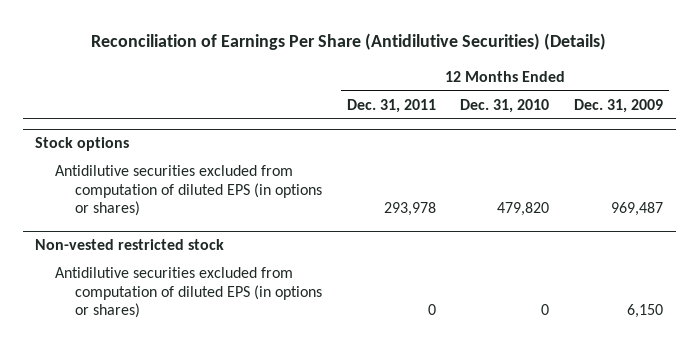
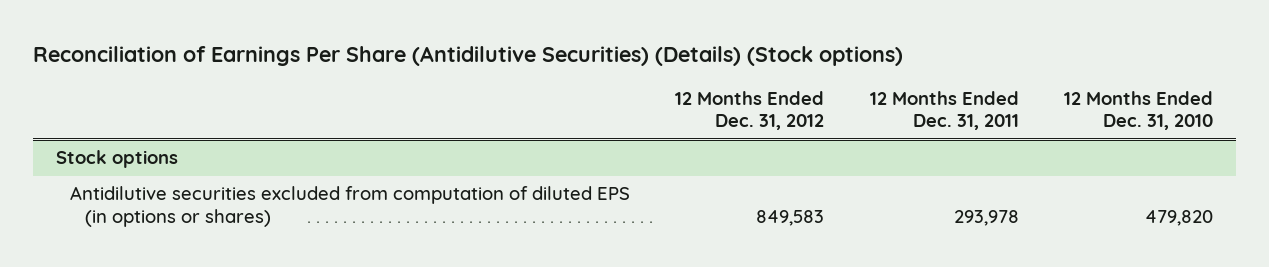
[91,33,607,51] Reconciliation of Earnings Per Share (Antidilutive Securities) (Details) -> [32,45,903,66] Reconciliation of Earnings Per Share (Antidilutive Securities) (Details) (Stock options)
[574,98,664,113] Dec. 31, 2009 -> none
none -> [675,90,825,131] 12 Months Ended Dec. 31, 2012
[35,239,225,251] Non-vested restricted stock -> none
[55,266,322,319] Antidilutive securities excluded from computation of diluted EPS (in options or shares) -> none

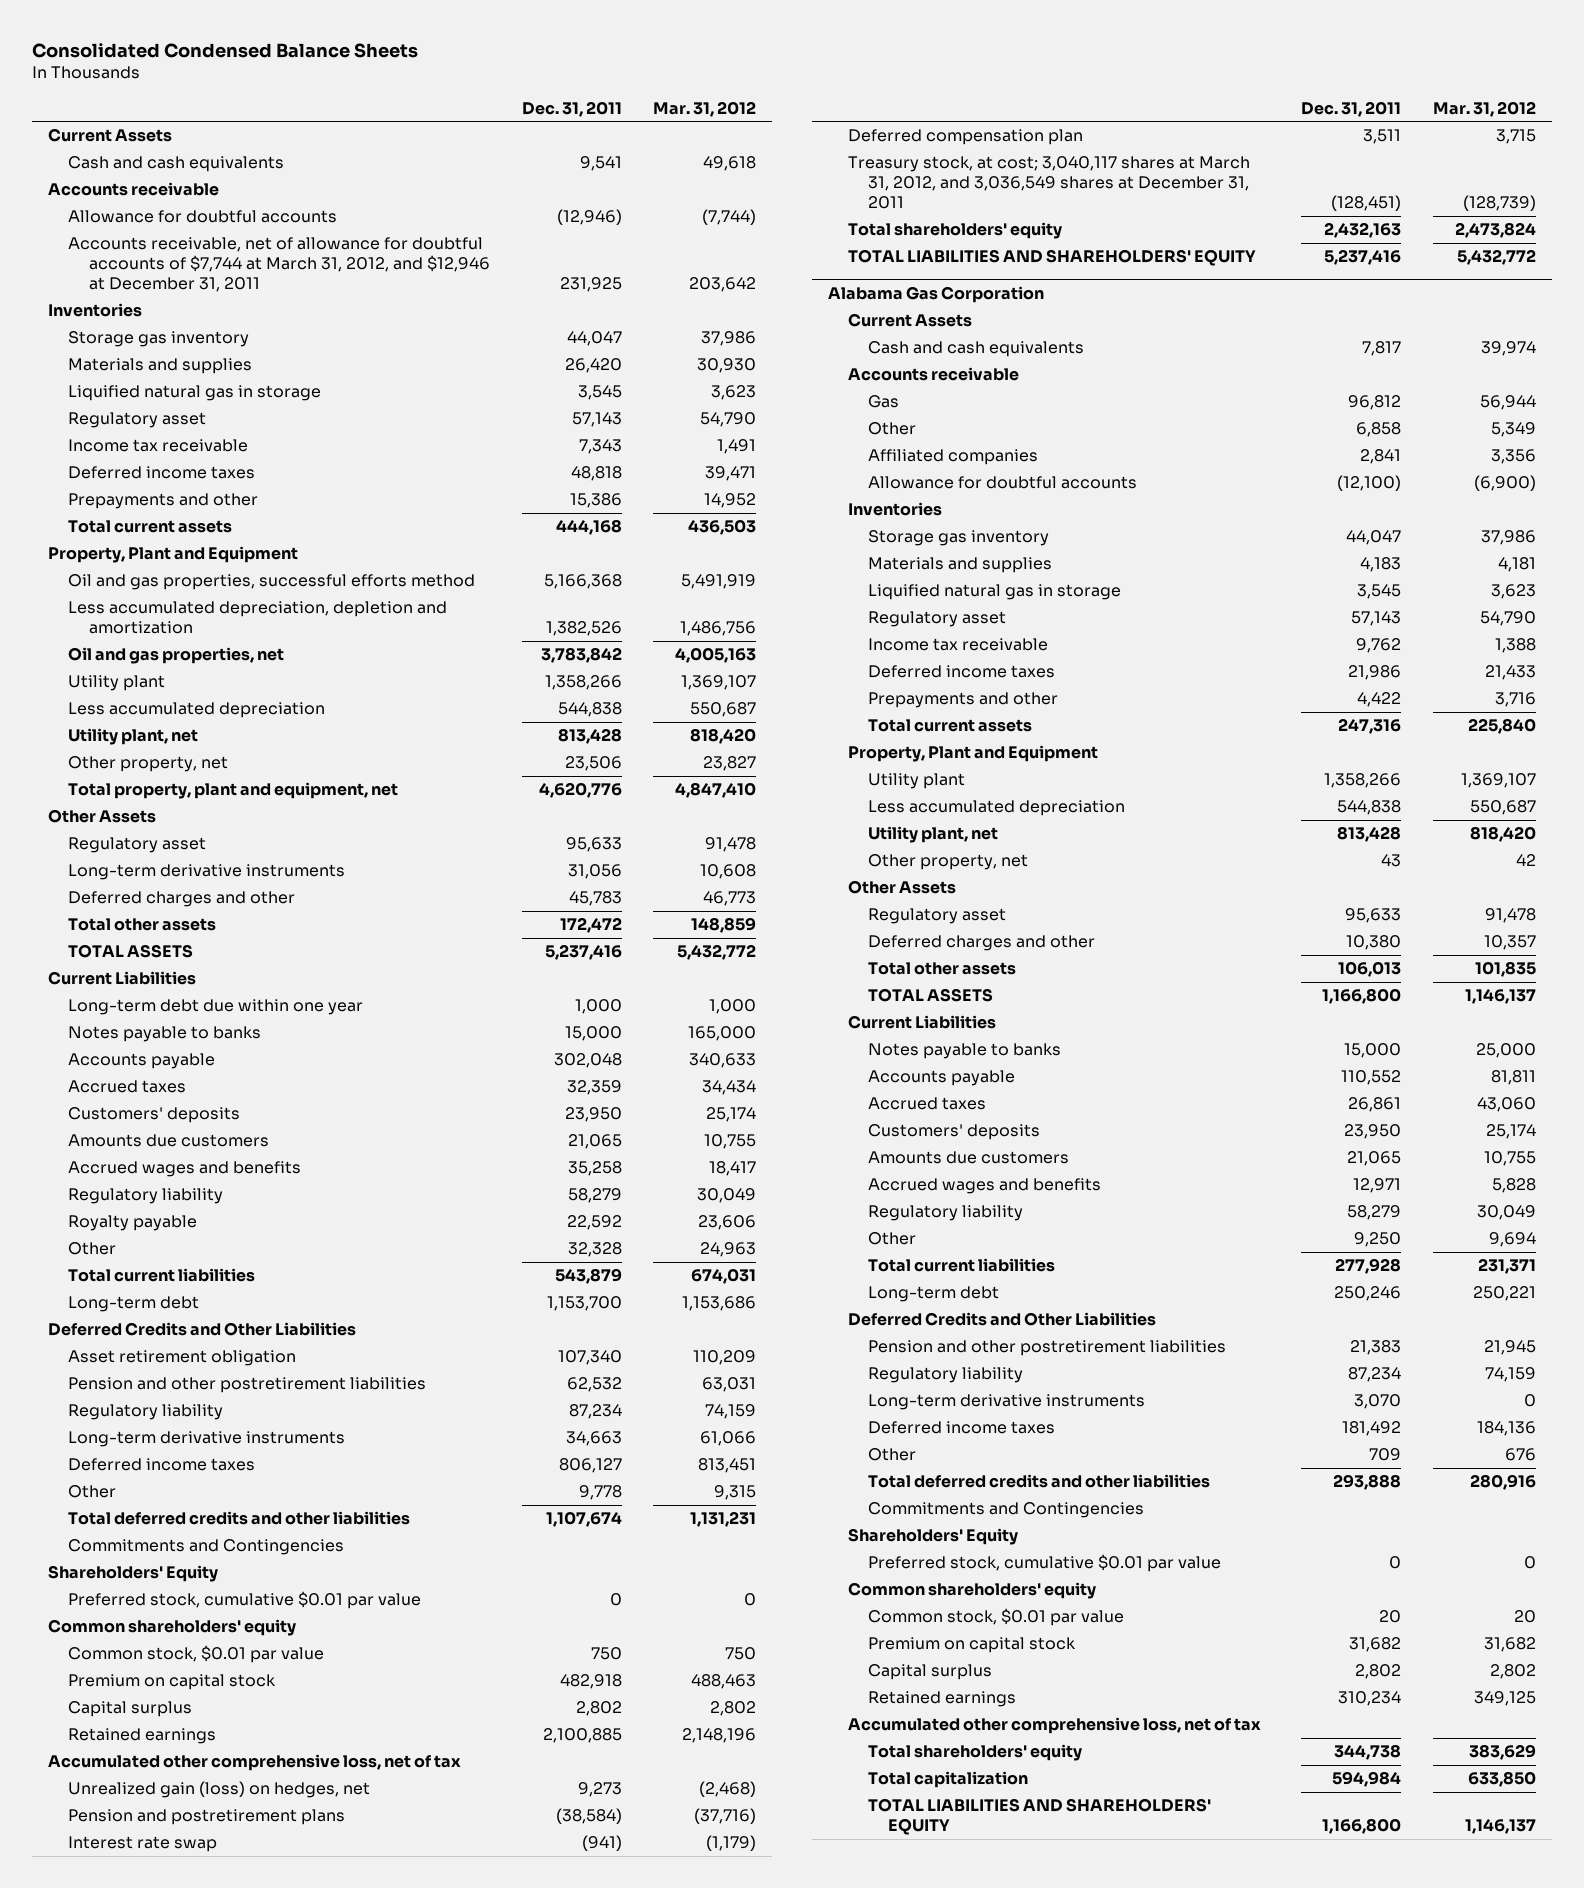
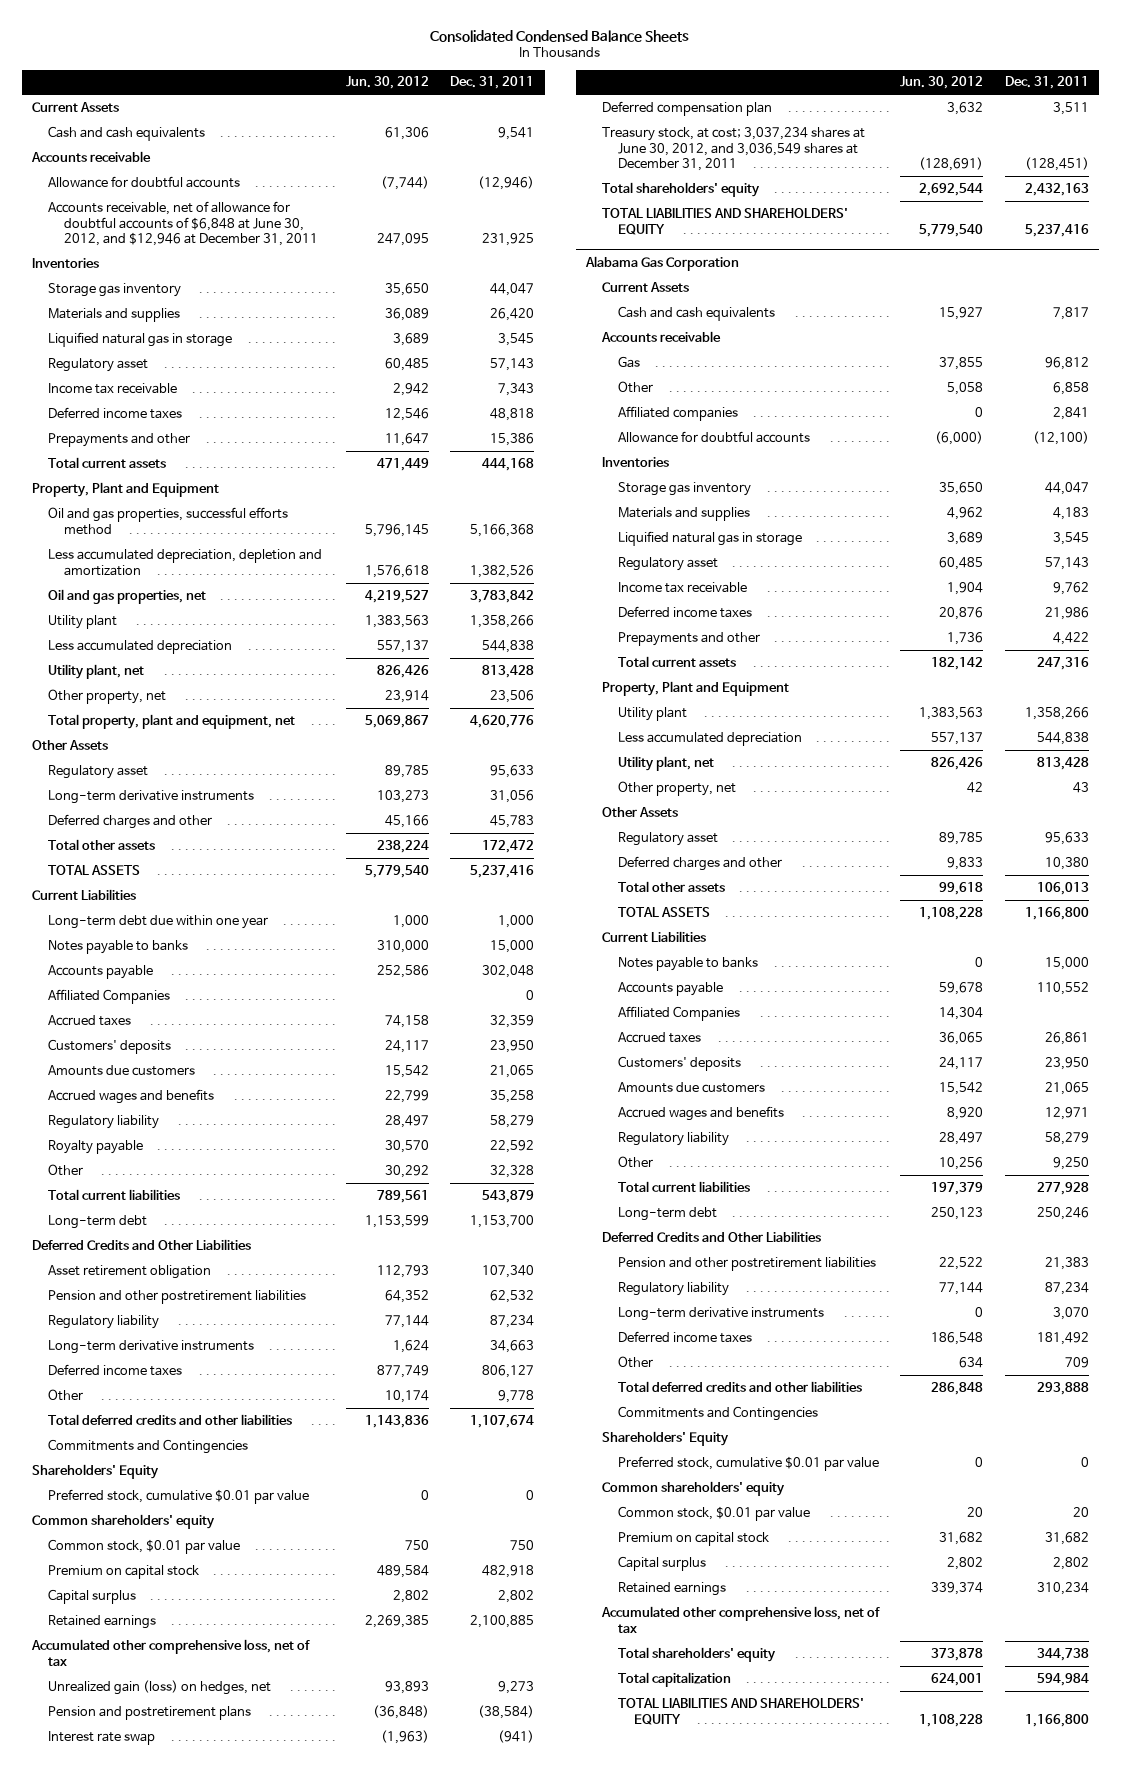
[653,100,757,117] Mar. 31, 2012 -> none
none -> [346,76,430,90] Jun. 30, 2012
[68,237,490,293] Accounts receivable, net of allowance for doubtful accounts of $7,744 at March 31, 2012, and $12,946 at December 31, 2011 -> [47,200,318,247] Accounts receivable, net of allowance for doubtful accounts of $6,848 at June 30, 2012, and $12,946 at December 31, 2011
none -> [47,988,170,1004] Affiliated Companies
[848,156,1251,210] Treasury stock, at cost; 3,040,117 shares at March 31, 2012, and 3,036,549 shares at December 31, 2011 -> [602,126,866,172] Treasury stock, at cost; 3,037,234 shares at June 30, 2012, and 3,036,549 shares at December 31, 2011
none -> [617,1005,740,1021] Affiliated Companies

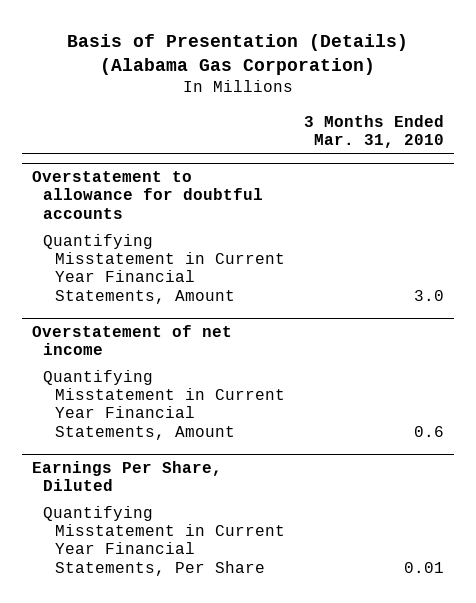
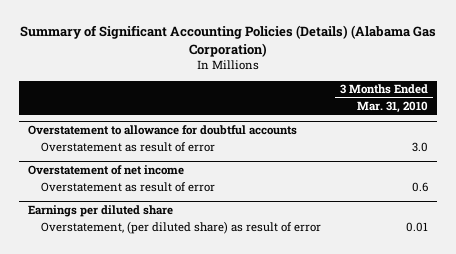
[67,33,409,76] Basis of Presentation (Details) (Alabama Gas Corporation) -> [19,25,436,57] Summary of Significant Accounting Policies (Details) (Alabama Gas Corporation)
[43,233,285,304] Quantifying Misstatement in Current Year Financial Statements, Amount -> [41,141,216,152] Overstatement as result of error
[43,369,285,440] Quantifying Misstatement in Current Year Financial Statements, Amount -> [41,181,216,192] Overstatement as result of error
[31,460,222,492] Earnings Per Share, Diluted -> [27,205,173,218] Earnings per diluted share
[43,505,285,576] Quantifying Misstatement in Current Year Financial Statements, Per Share -> [41,220,322,234] Overstatement, (per diluted share) as result of error

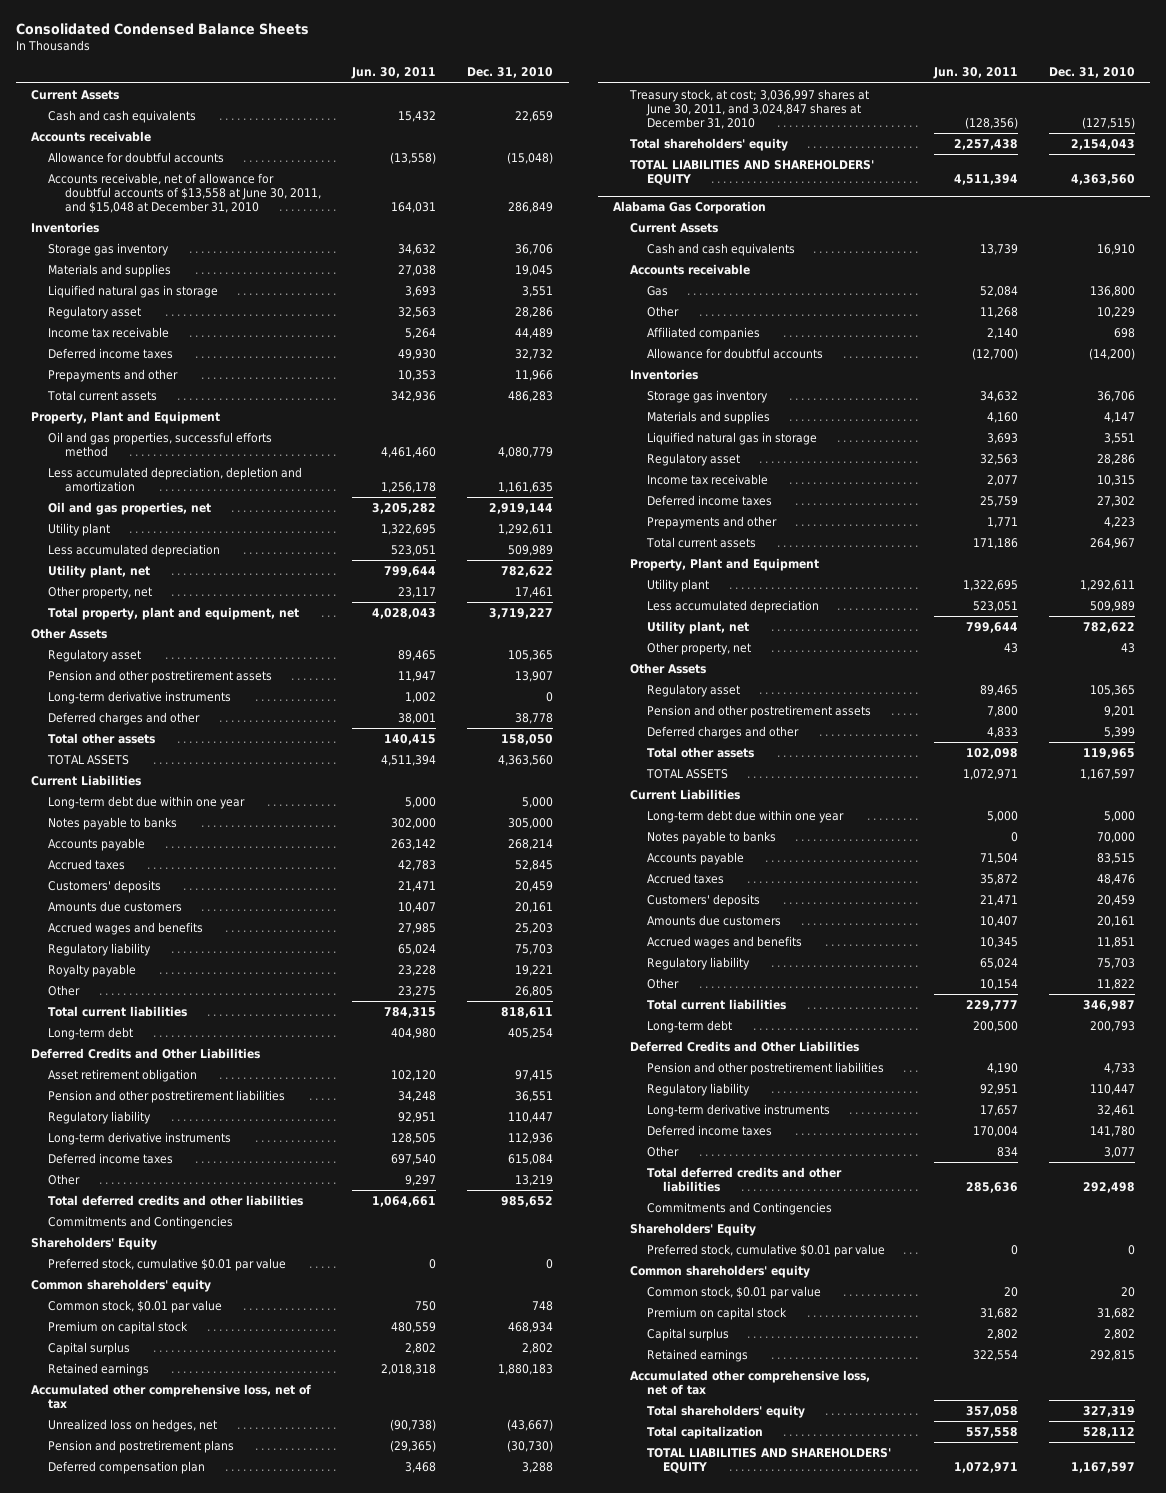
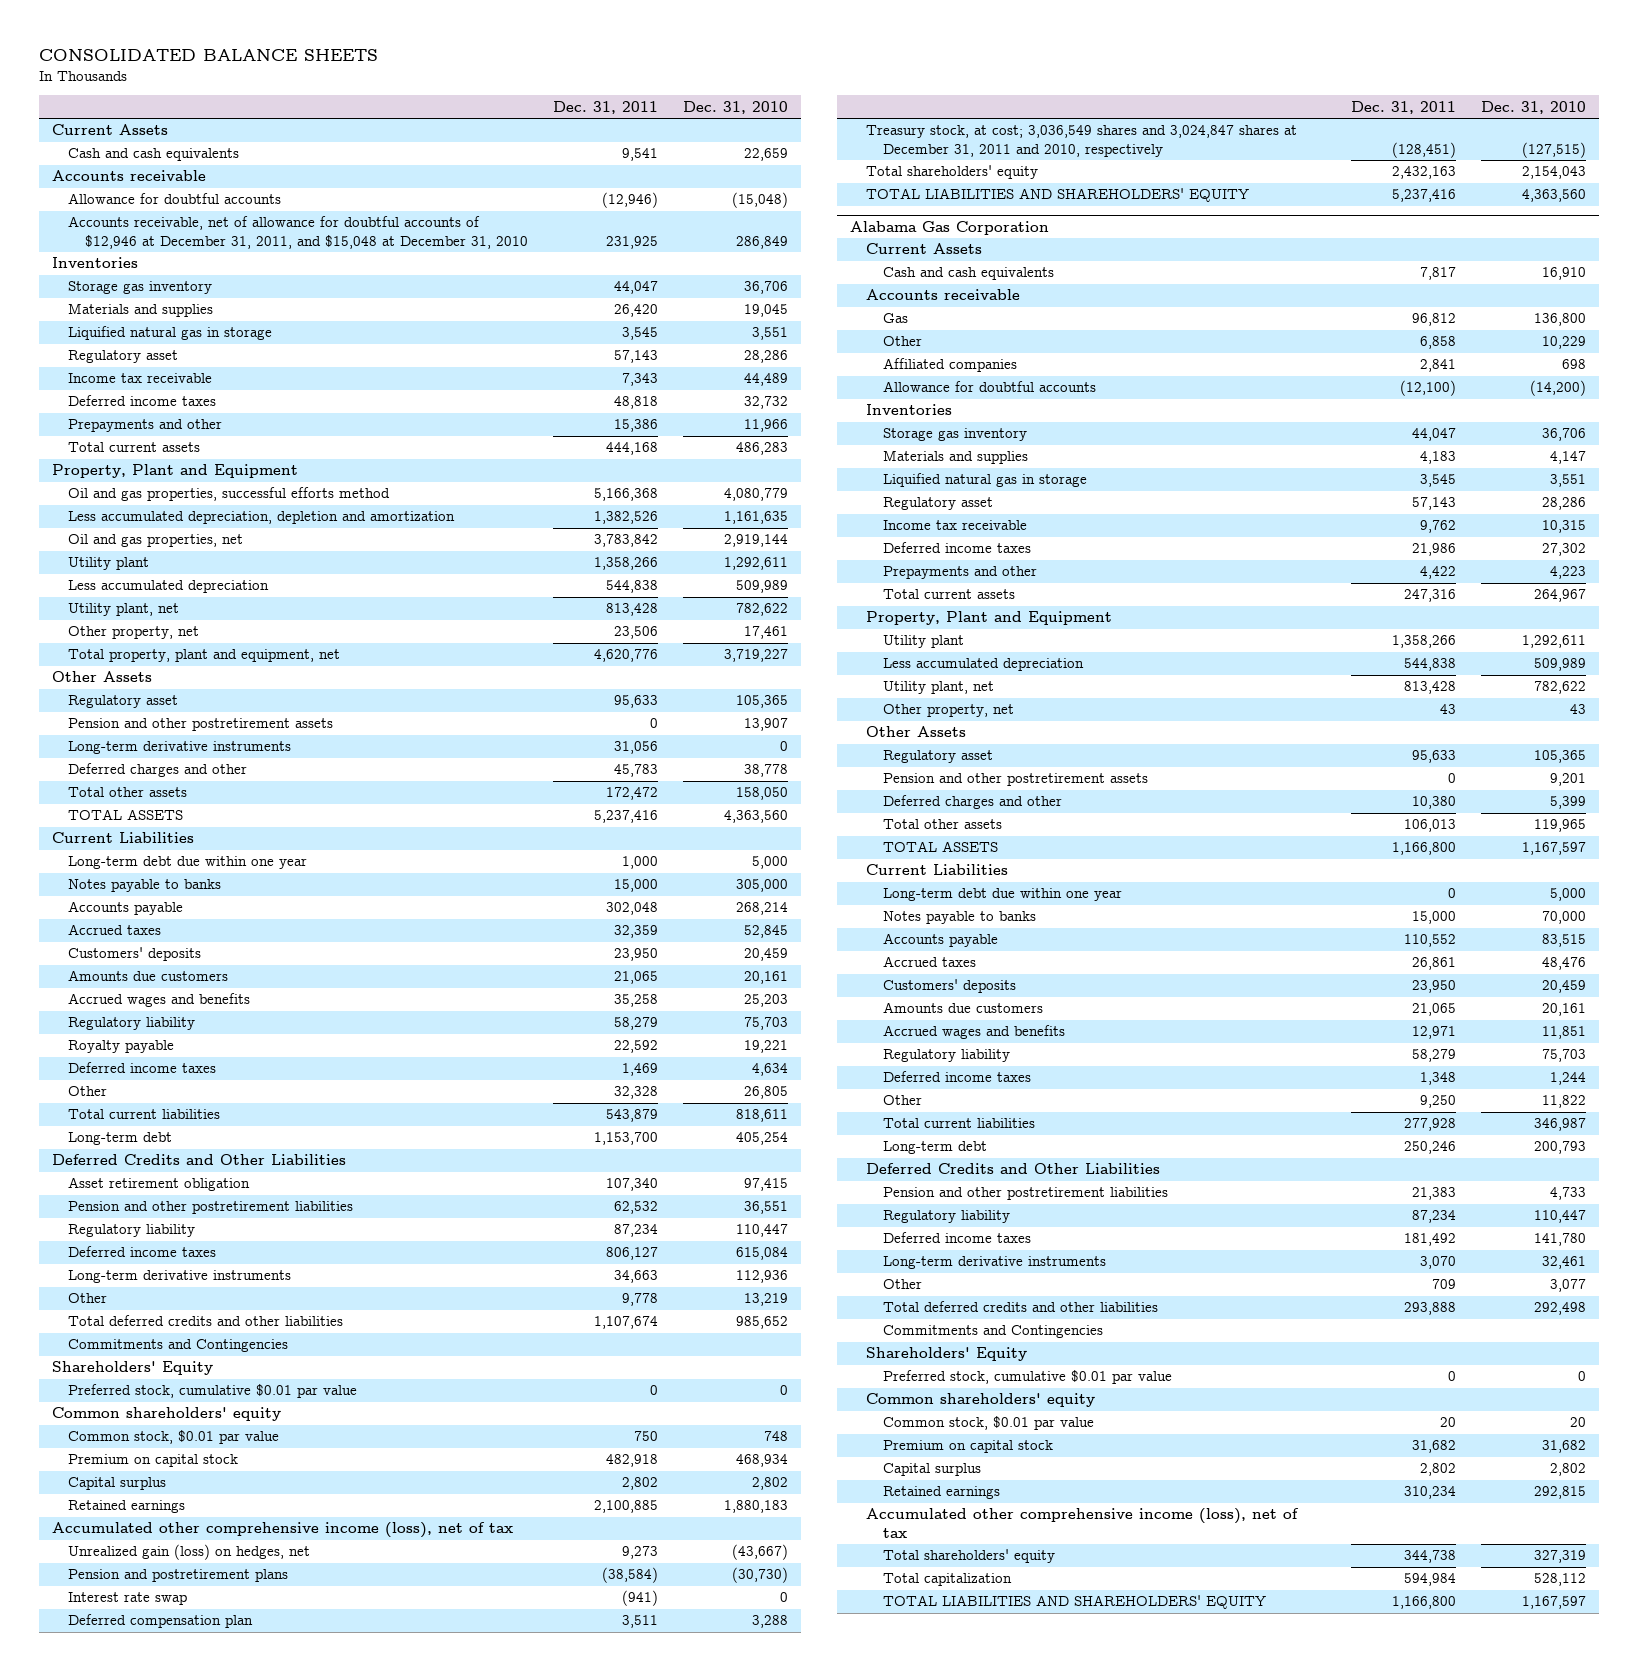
[15,23,309,36] Consolidated Condensed Balance Sheets -> [38,49,378,62] CONSOLIDATED BALANCE SHEETS
[350,67,436,80] Jun. 30, 2011 -> none
none -> [552,100,658,114] Dec. 31, 2011
[48,172,321,213] Accounts receivable, net of allowance for doubtful accounts of $13,558 at June 30, 2011, and $15,048 at December 31, 2010 -> [68,216,528,249] Accounts receivable, net of allowance for doubtful accounts of $12,946 at December 31, 2011, and $15,048 at December 31, 2010
none -> [68,1062,217,1074] Deferred income taxes
[48,1131,232,1145] Long-term derivative instruments -> [68,1270,292,1284] Long-term derivative instruments
[31,1383,312,1409] Accumulated other comprehensive loss, net of tax -> [51,1522,513,1539] Accumulated other comprehensive income (loss), net of tax
[48,1418,218,1432] Unrealized loss on hedges, net -> [68,1544,311,1561] Unrealized gain (loss) on hedges, net
none -> [68,1592,188,1606] Interest rate swap
[628,88,869,129] Treasury stock, at cost; 3,036,997 shares at June 30, 2011, and 3,024,847 shares at December 31, 2010 -> [866,125,1298,157] Treasury stock, at cost; 3,036,549 shares and 3,024,847 shares at December 31, 2011 and 2010, respectively
none -> [882,1071,1031,1083] Deferred income taxes
[646,1103,830,1117] Long-term derivative instruments -> [882,1256,1106,1270] Long-term derivative instruments
[629,1369,870,1395] Accumulated other comprehensive loss, net of tax -> [866,1508,1300,1538] Accumulated other comprehensive income (loss), net of tax

